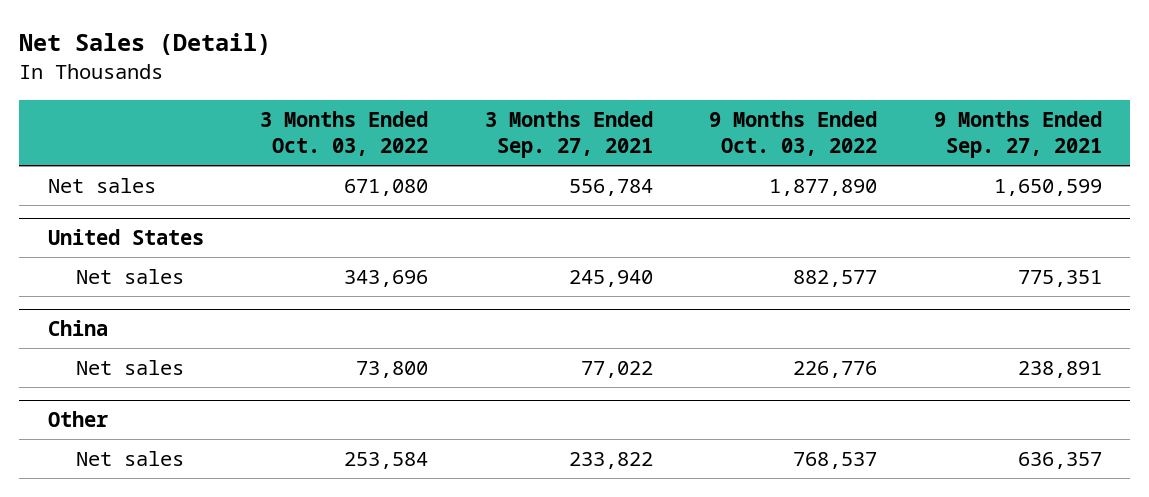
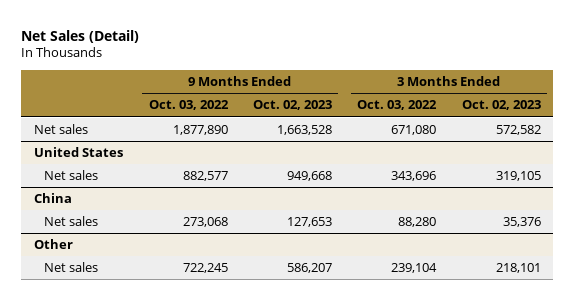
[484,110,653,159] 3 Months Ended Sep. 27, 2021 -> none
[933,110,1102,159] 9 Months Ended Sep. 27, 2021 -> none
none -> [252,100,332,111] Oct. 02, 2023
none -> [461,100,541,111] Oct. 02, 2023
[356,360,429,378] 73,800 -> [398,217,437,228] 88,280
[793,360,878,378] 226,776 -> [182,217,228,228] 273,068
[344,451,429,469] 253,584 -> [391,263,438,274] 239,104
[793,451,878,469] 768,537 -> [182,263,228,274] 722,245

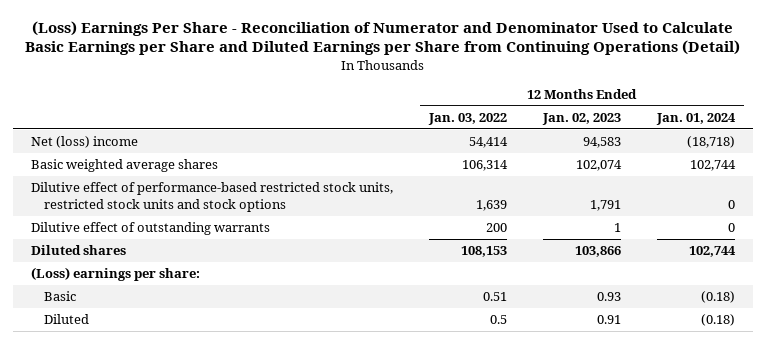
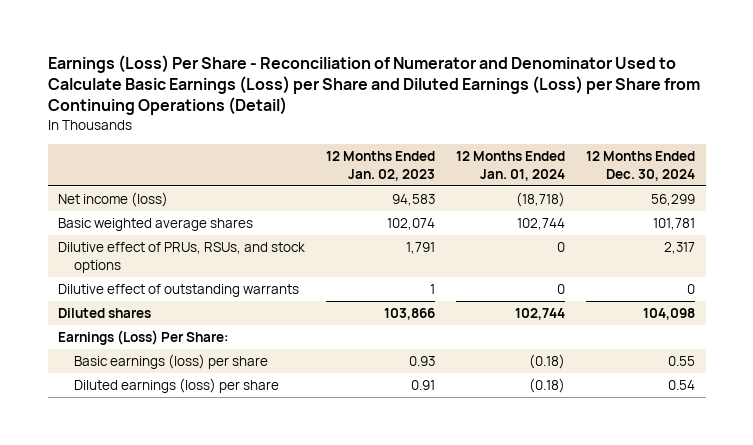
[24,20,740,56] (Loss) Earnings Per Share - Reconciliation of Numerator and Denominator Used to Calculate Basic Earnings per Share and Diluted Earnings per Share from Continuing Operations (Detail) -> [47,54,700,116] Earnings (Loss) Per Share - Reconciliation of Numerator and Denominator Used to Calculate Basic Earnings (Loss) per Share and Diluted Earnings (Loss) per Share from Continuing Operations (Detail)
[427,112,507,125] Jan. 03, 2022 -> none
none -> [586,150,696,181] 12 Months Ended Dec. 30, 2024
[30,136,138,149] Net (loss) income -> [58,192,169,208] Net income (loss)
[30,182,393,212] Dilutive effect of performance-based restricted stock units, restricted stock units and stock options -> [58,242,306,273] Dilutive effect of PRUs, RSUs, and stock options
[30,267,200,282] (Loss) earnings per share: -> [58,330,230,346] Earnings (Loss) Per Share:
[44,291,77,302] Basic -> [73,354,268,370] Basic earnings (loss) per share
[44,314,90,325] Diluted -> [73,378,279,394] Diluted earnings (loss) per share

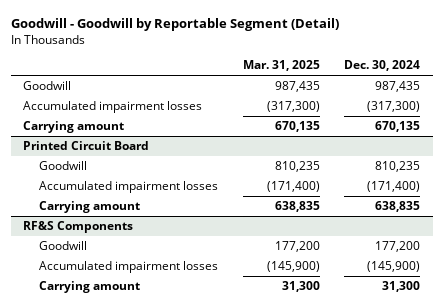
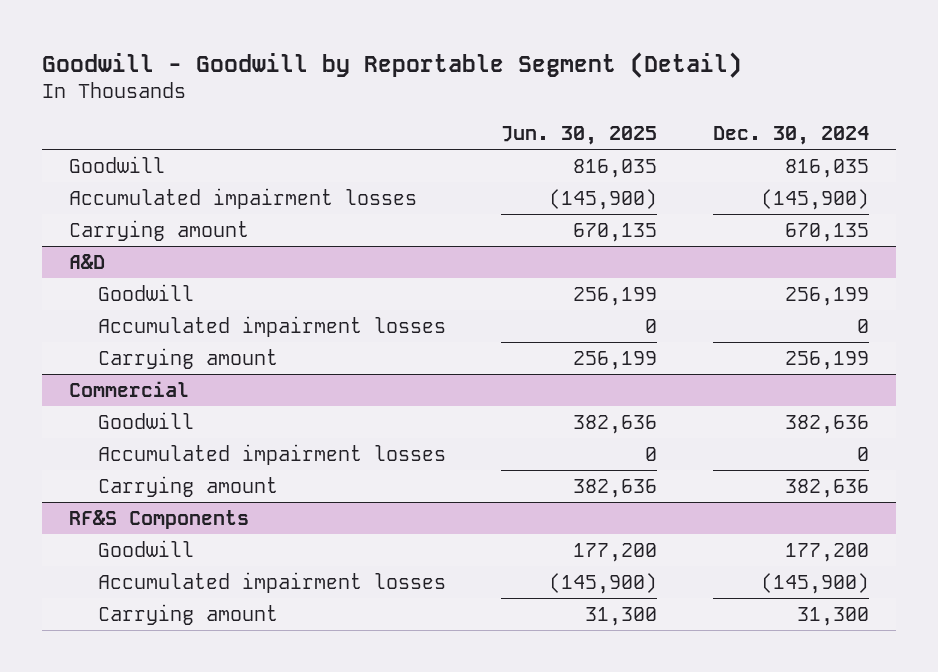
[242,60,320,72] Mar. 31, 2025 -> none
none -> [501,126,658,146] Jun. 30, 2025
[375,80,421,92] 987,435 -> [784,158,869,178] 816,035
[367,100,421,112] (317,300) -> [760,188,869,210] (145,900)
[23,140,150,150] Printed Circuit Board -> none
none -> [69,253,106,269] A&D
[375,160,421,172] 810,235 -> [784,286,869,306] 256,199
[367,180,421,192] (171,400) -> [856,318,869,333] 0
[375,200,421,212] 638,835 -> [784,350,869,370] 256,199
none -> [69,380,190,397] Commercial
none -> [97,411,194,429] Goodwill
none -> [97,443,446,465] Accumulated impairment losses
none -> [97,475,278,497] Carrying amount

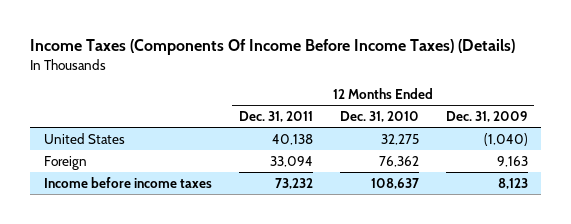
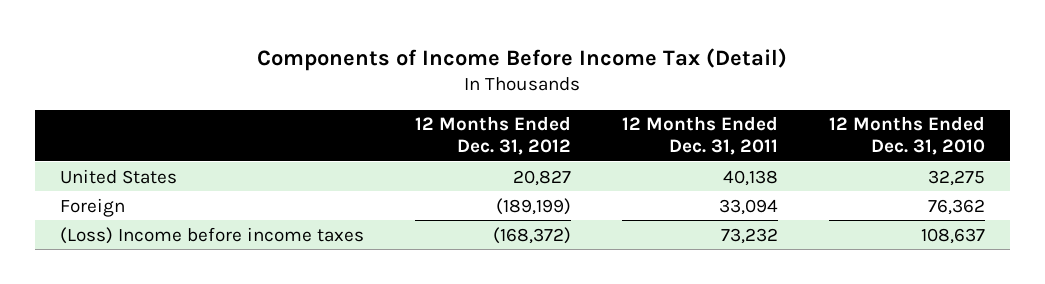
[30,39,516,56] Income Taxes (Components Of Income Before Income Taxes) (Details) -> [257,47,788,71] Components of Income Before Income Tax (Detail)
[445,111,528,123] Dec. 31, 2009 -> none
none -> [414,116,571,156] 12 Months Ended Dec. 31, 2012
[43,176,212,188] Income before income taxes -> [60,226,365,244] (Loss) Income before income taxes

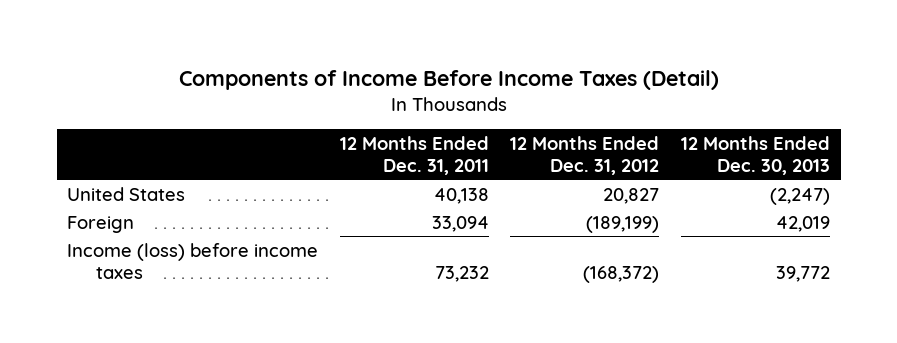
[257,47,788,71] Components of Income Before Income Tax (Detail) -> [178,69,719,90] Components of Income Before Income Taxes (Detail)
[828,116,985,156] 12 Months Ended Dec. 31, 2010 -> none
none -> [680,135,830,175] 12 Months Ended Dec. 30, 2013
[60,226,365,244] (Loss) Income before income taxes -> [67,242,319,279] Income (loss) before income taxes

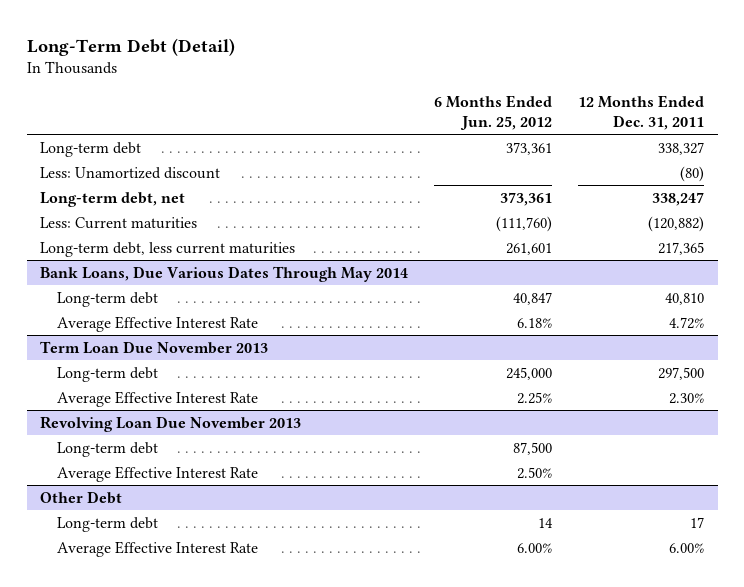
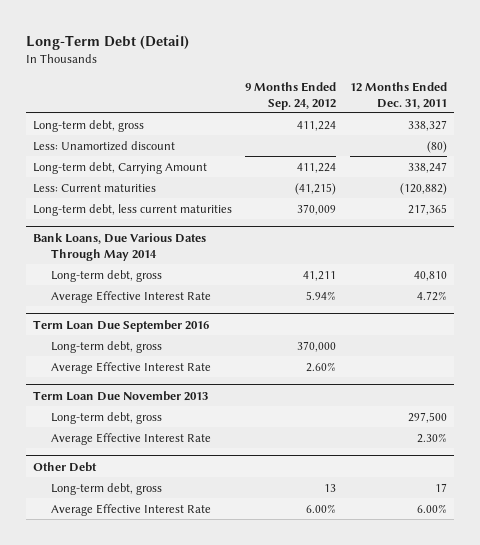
[434,94,553,130] 6 Months Ended Jun. 25, 2012 -> none
none -> [245,81,337,110] 9 Months Ended Sep. 24, 2012
[39,141,141,157] Long-term debt -> [33,119,145,132] Long-term debt, gross
[39,191,185,207] Long-term debt, net -> [33,161,208,174] Long-term debt, Carrying Amount
[56,291,158,307] Long-term debt -> [50,269,162,282] Long-term debt, gross
none -> [33,319,210,332] Term Loan Due September 2016
none -> [50,340,162,353] Long-term debt, gross
none -> [50,361,211,374] Average Effective Interest Rate
[56,366,158,382] Long-term debt -> [50,411,162,424] Long-term debt, gross
[39,415,301,432] Revolving Loan Due November 2013 -> none
[56,441,158,457] Long-term debt -> none
[56,465,258,482] Average Effective Interest Rate -> none
[56,516,158,532] Long-term debt -> [50,482,162,495] Long-term debt, gross

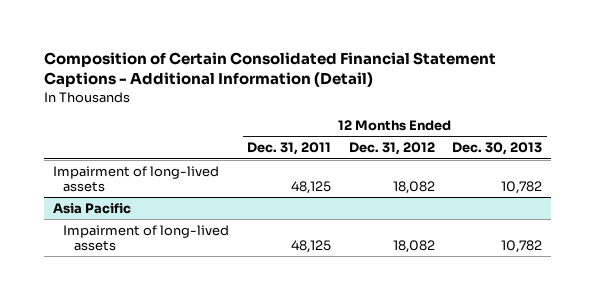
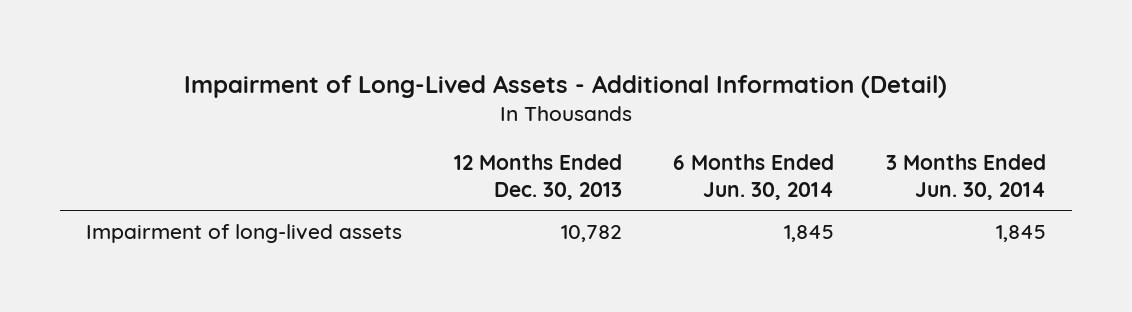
[44,52,497,88] Composition of Certain Consolidated Financial Statement Captions - Additional Information (Detail) -> [183,74,947,98] Impairment of Long-Lived Assets - Additional Information (Detail)
[246,142,331,156] Dec. 31, 2011 -> none
[348,142,435,156] Dec. 31, 2012 -> none
none -> [673,154,835,200] 6 Months Ended Jun. 30, 2014
none -> [886,154,1047,200] 3 Months Ended Jun. 30, 2014
[53,202,132,214] Asia Pacific -> none
[63,224,230,252] Impairment of long-lived assets -> none

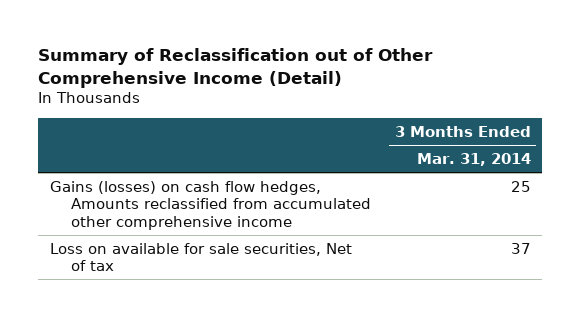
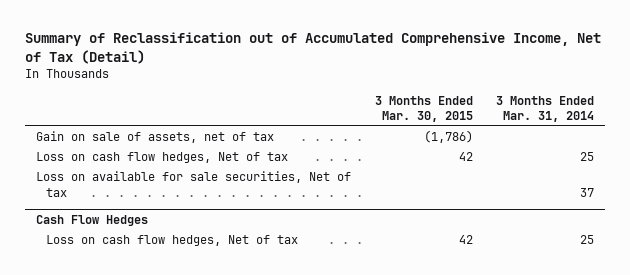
[38,47,434,88] Summary of Reclassification out of Other Comprehensive Income (Detail) -> [24,32,601,65] Summary of Reclassification out of Accumulated Comprehensive Income, Net of Tax (Detail)
none -> [374,95,473,123] 3 Months Ended Mar. 30, 2015
none -> [36,131,275,144] Gain on sale of assets, net of tax
[49,180,372,230] Gains (losses) on cash flow hedges, Amounts reclassified from accumulated other comprehensive income -> [36,152,289,164] Loss on cash flow hedges, Net of tax
none -> [36,215,149,227] Cash Flow Hedges
none -> [45,235,298,247] Loss on cash flow hedges, Net of tax

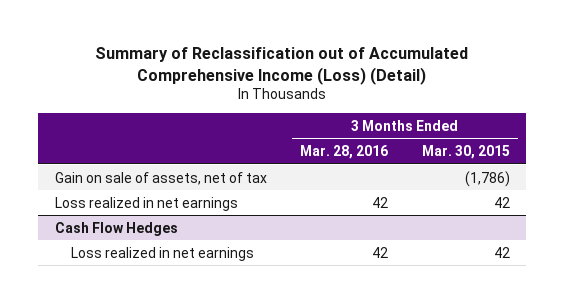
[24,32,601,65] Summary of Reclassification out of Accumulated Comprehensive Income, Net of Tax (Detail) -> [95,47,469,85] Summary of Reclassification out of Accumulated Comprehensive Income (Loss) (Detail)
[495,95,594,123] 3 Months Ended Mar. 31, 2014 -> none
none -> [300,145,389,160] Mar. 28, 2016
[36,171,352,197] Loss on available for sale securities, Net of tax -> none
[36,152,289,164] Loss on cash flow hedges, Net of tax -> [54,196,238,211] Loss realized in net earnings
[45,235,298,247] Loss on cash flow hedges, Net of tax -> [71,246,255,261] Loss realized in net earnings

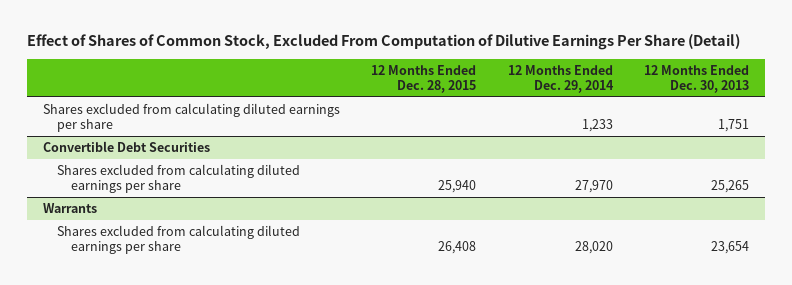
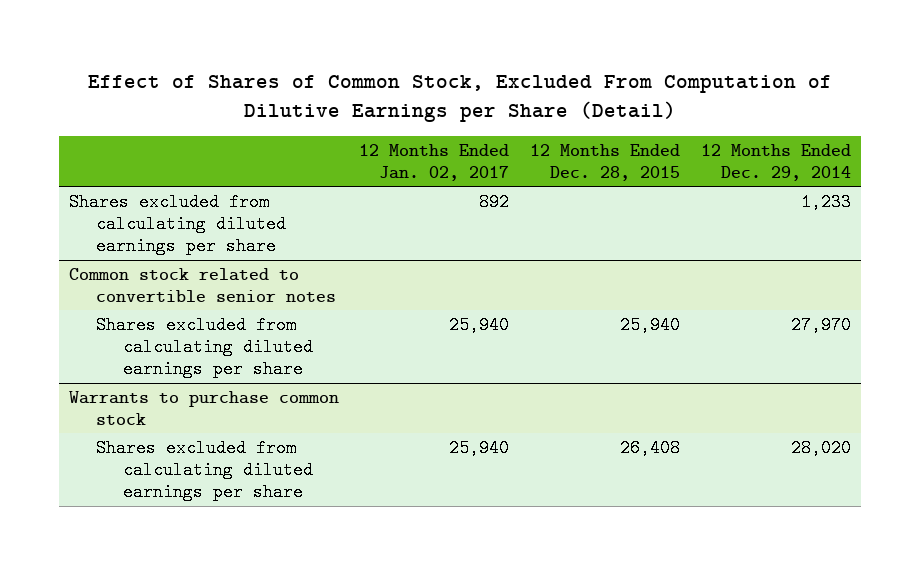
[26,34,740,51] Effect of Shares of Common Stock, Excluded From Computation of Dilutive Earnings Per Share (Detail) -> [87,74,832,123] Effect of Shares of Common Stock, Excluded From Computation of Dilutive Earnings per Share (Detail)
[644,64,750,93] 12 Months Ended Dec. 30, 2013 -> none
none -> [359,143,510,181] 12 Months Ended Jan. 02, 2017
[42,141,210,153] Convertible Debt Securities -> [68,267,336,303] Common stock related to convertible senior notes
[42,203,97,214] Warrants -> [68,390,339,426] Warrants to purchase common stock

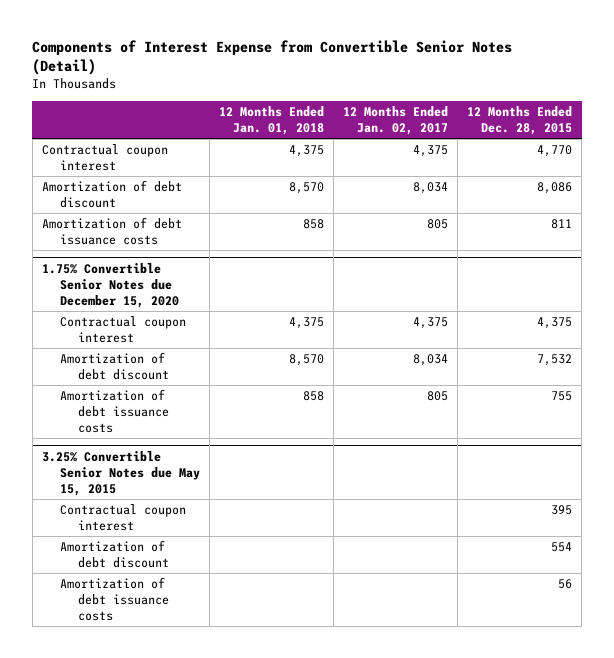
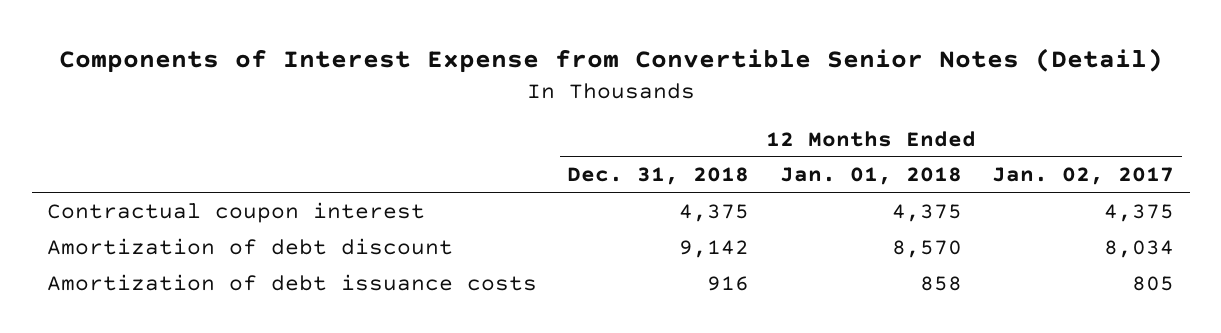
[467,106,573,136] 12 Months Ended Dec. 28, 2015 -> none
none -> [567,167,750,186] Dec. 31, 2018
[41,263,179,308] 1.75% Convertible Senior Notes due December 15, 2020 -> none
[59,316,186,344] Contractual coupon interest -> none
[59,352,169,381] Amortization of debt discount -> none
[59,389,169,433] Amortization of debt issuance costs -> none
[41,451,200,496] 3.25% Convertible Senior Notes due May 15, 2015 -> none
[59,504,186,532] Contractual coupon interest -> none
[59,540,169,569] Amortization of debt discount -> none
[59,577,169,621] Amortization of debt issuance costs -> none

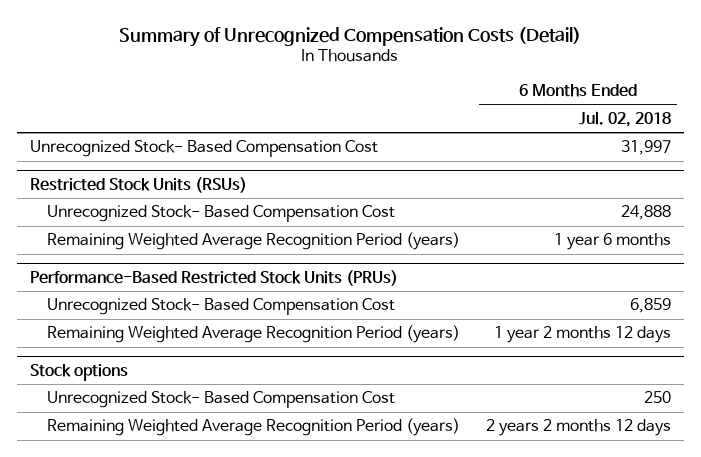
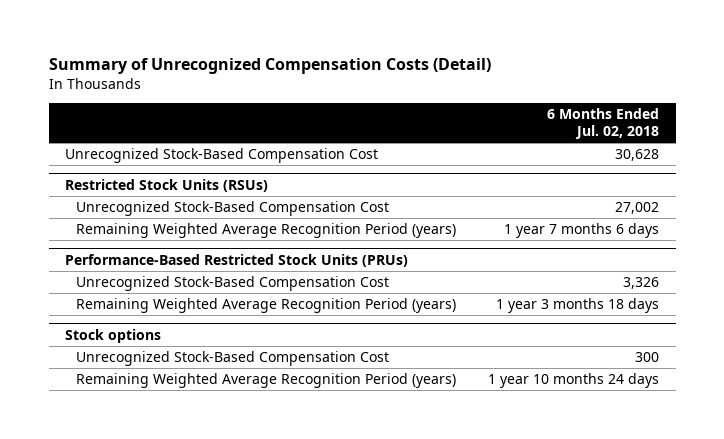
[30,140,379,158] Unrecognized Stock- Based Compensation Cost -> [64,147,378,163] Unrecognized Stock-Based Compensation Cost
[620,140,671,156] 31,997 -> [615,148,660,161] 30,628
[46,205,395,223] Unrecognized Stock- Based Compensation Cost -> [75,200,389,216] Unrecognized Stock-Based Compensation Cost
[620,205,671,221] 24,888 -> [615,201,660,214] 27,002
[553,233,671,251] 1 year 6 months -> [504,222,660,238] 1 year 7 months 6 days
[46,298,395,316] Unrecognized Stock- Based Compensation Cost -> [75,275,389,291] Unrecognized Stock-Based Compensation Cost
[629,298,671,314] 6,859 -> [623,276,660,289] 3,326
[493,326,671,344] 1 year 2 months 12 days -> [496,297,660,313] 1 year 3 months 18 days
[46,391,395,409] Unrecognized Stock- Based Compensation Cost -> [75,350,389,366] Unrecognized Stock-Based Compensation Cost
[643,391,671,404] 250 -> [635,351,660,362] 300
[485,419,671,437] 2 years 2 months 12 days -> [488,372,660,388] 1 year 10 months 24 days

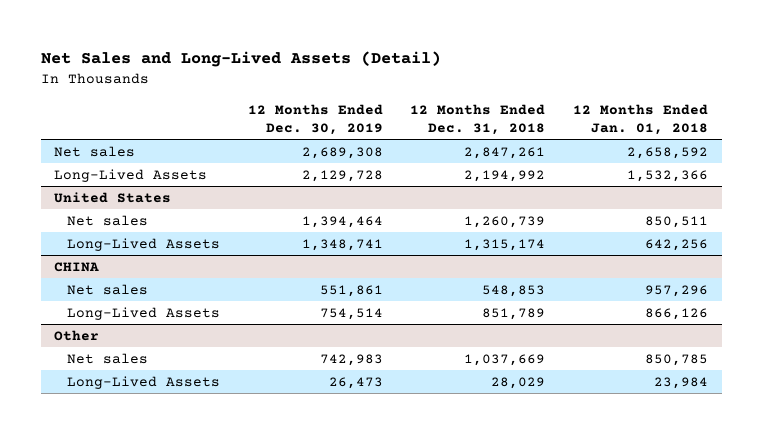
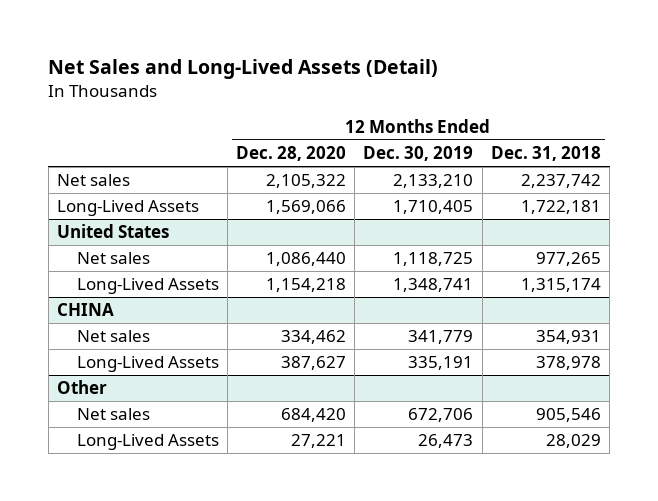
[572,103,708,136] 12 Months Ended Jan. 01, 2018 -> none
none -> [236,146,347,162] Dec. 28, 2020
[301,146,383,159] 2,689,308 -> [393,174,474,189] 2,133,210
[464,146,546,159] 2,847,261 -> [520,174,601,189] 2,237,742
[301,169,383,182] 2,129,728 -> [393,200,474,215] 1,710,405
[464,169,546,182] 2,194,992 -> [520,200,601,215] 1,722,181
[301,215,383,228] 1,394,464 -> [393,252,474,267] 1,118,725
[464,215,546,228] 1,260,739 -> [535,252,601,267] 977,265
[319,284,383,297] 551,861 -> [408,330,474,345] 341,779
[482,284,546,297] 548,853 -> [535,330,601,345] 354,931
[319,307,383,320] 754,514 -> [408,356,474,371] 335,191
[482,307,546,320] 851,789 -> [535,356,601,371] 378,978
[319,353,383,366] 742,983 -> [408,408,474,423] 672,706
[464,353,546,366] 1,037,669 -> [535,408,601,423] 905,546

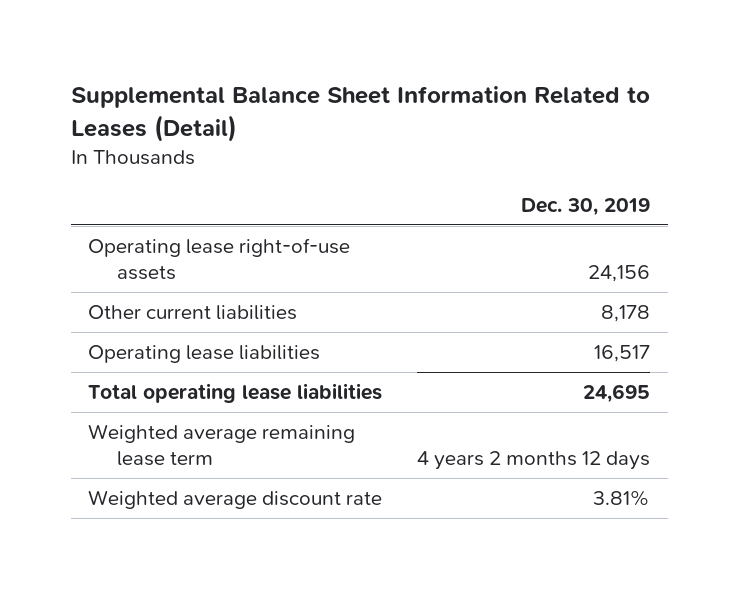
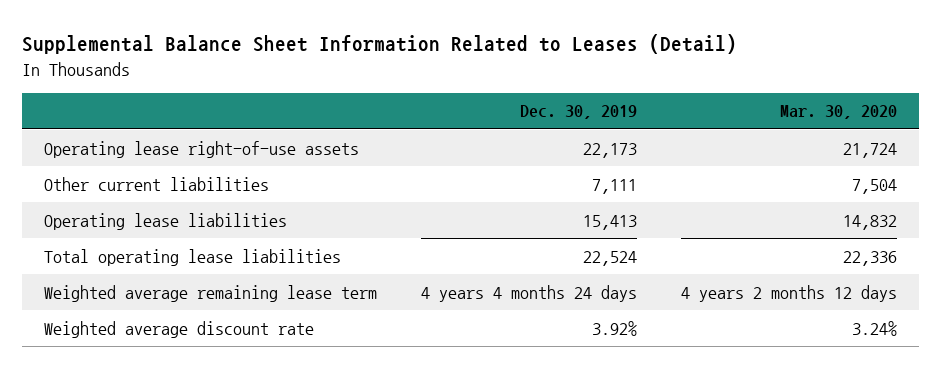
none -> [780,105,898,120] Mar. 30, 2020
[588,264,651,282] 24,156 -> [583,142,638,158] 22,173
[601,304,651,322] 8,178 -> [592,178,638,194] 7,111
[594,344,651,362] 16,517 -> [583,214,638,230] 15,413
[583,383,651,403] 24,695 -> [583,250,638,266] 22,524
[417,450,651,470] 4 years 2 months 12 days -> [421,284,638,302] 4 years 4 months 24 days
[593,489,651,506] 3.81% -> [592,320,638,336] 3.92%

